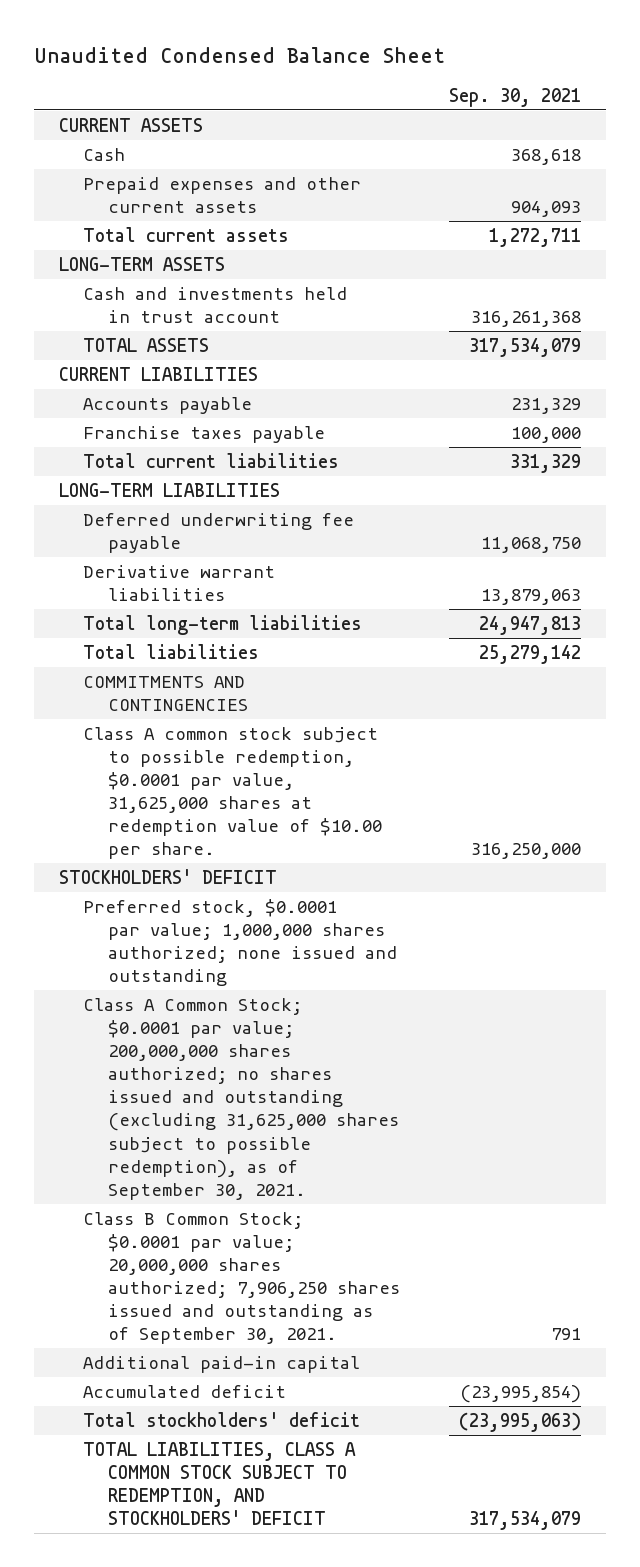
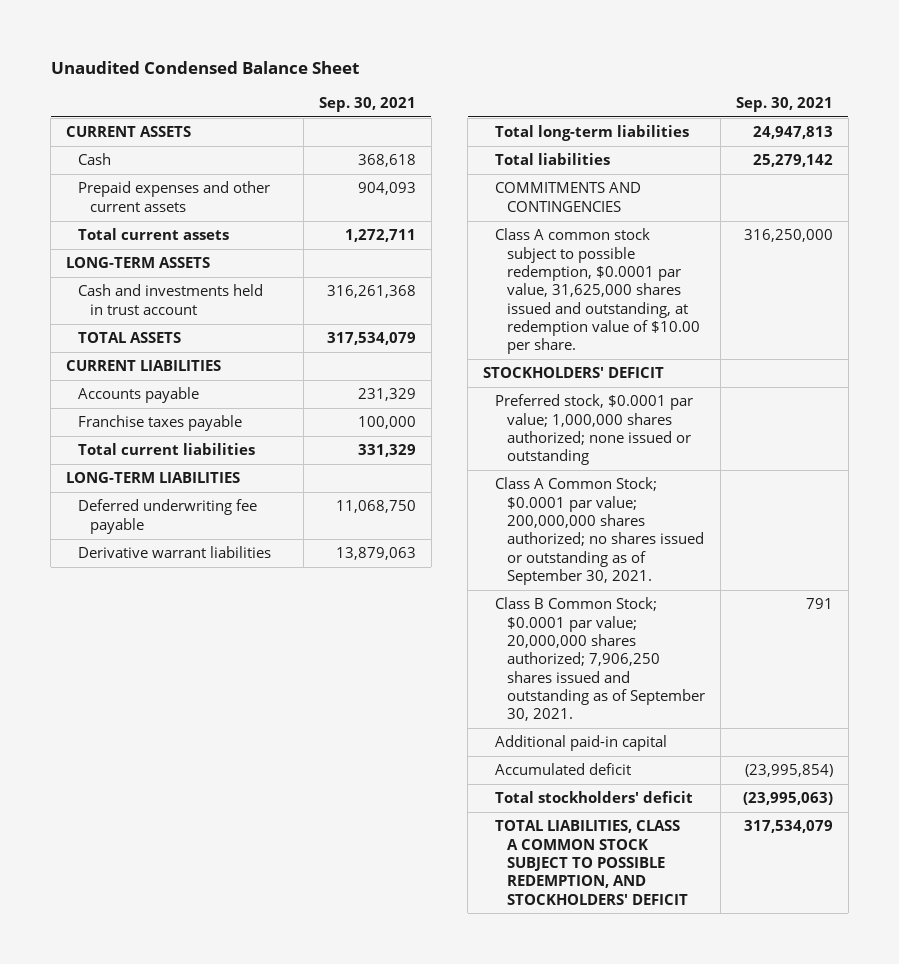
[83,726,382,860] Class A common stock subject to possible redemption, $0.0001 par value, 31,625,000 shares at redemption value of $10.00 per share. -> [495,228,700,355] Class A common stock subject to possible redemption, $0.0001 par value, 31,625,000 shares issued and outstanding, at redemption value of $10.00 per share.
[83,898,397,987] Preferred stock, $0.0001 par value; 1,000,000 shares authorized; none issued and outstanding -> [495,394,694,466] Preferred stock, $0.0001 par value; 1,000,000 shares authorized; none issued or outstanding
[83,997,399,1200] Class A Common Stock; $0.0001 par value; 200,000,000 shares authorized; no shares issued and outstanding (excluding 31,625,000 shares subject to possible redemption), as of September 30, 2021. -> [495,477,704,585] Class A Common Stock; $0.0001 par value; 200,000,000 shares authorized; no shares issued or outstanding as of September 30, 2021.
[83,1441,357,1526] TOTAL LIABILITIES, CLASS A COMMON STOCK SUBJECT TO REDEMPTION, AND STOCKHOLDERS' DEFICIT -> [495,820,688,905] TOTAL LIABILITIES, CLASS A COMMON STOCK SUBJECT TO POSSIBLE REDEMPTION, AND STOCKHOLDERS' DEFICIT

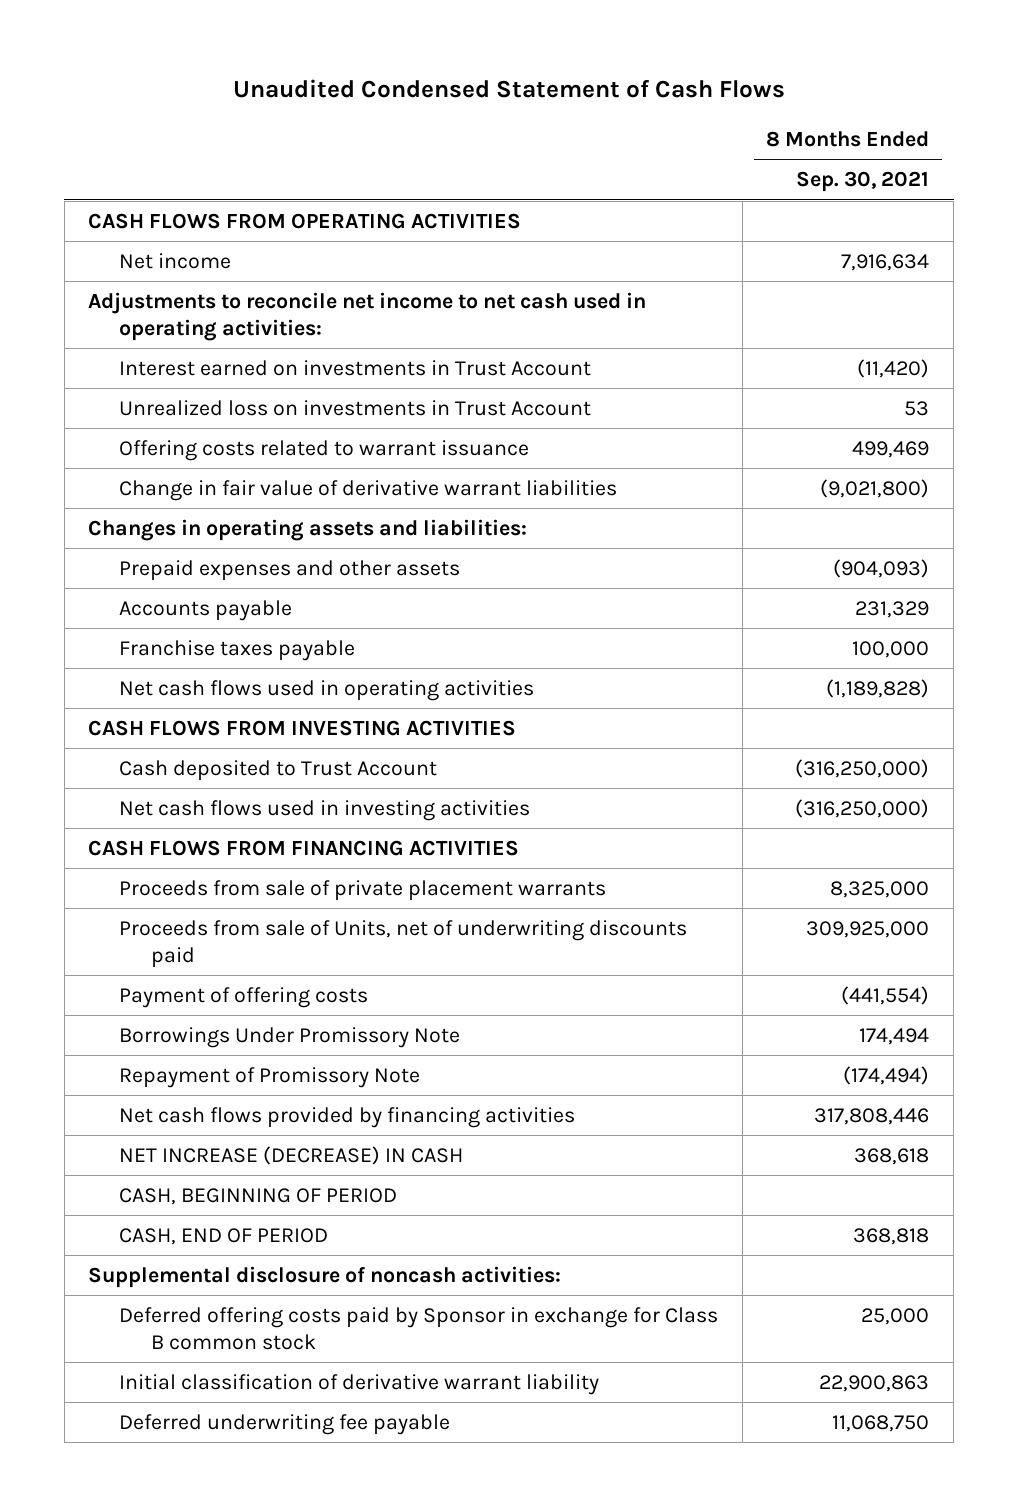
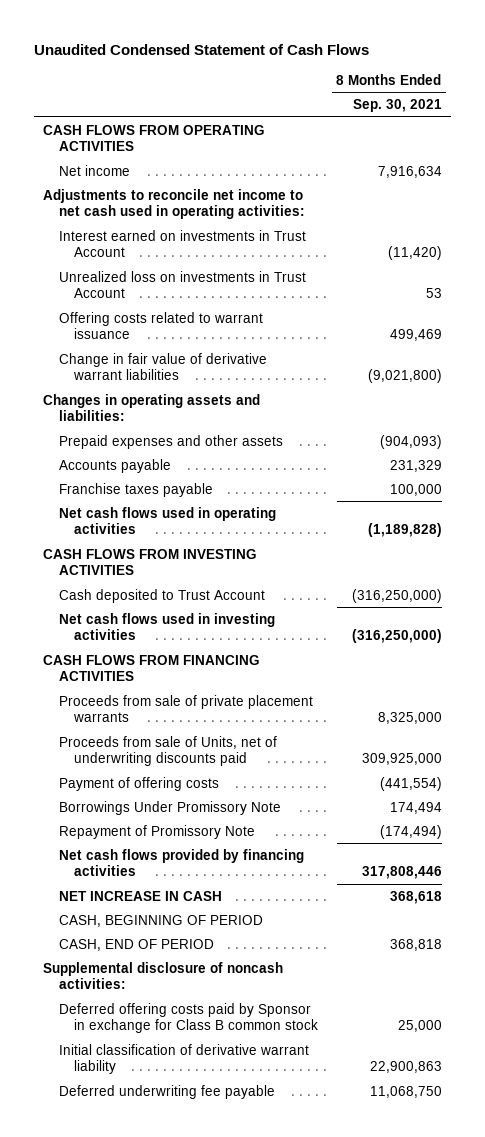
[119,1146,464,1166] NET INCREASE (DECREASE) IN CASH -> [58,890,222,901] NET INCREASE IN CASH

